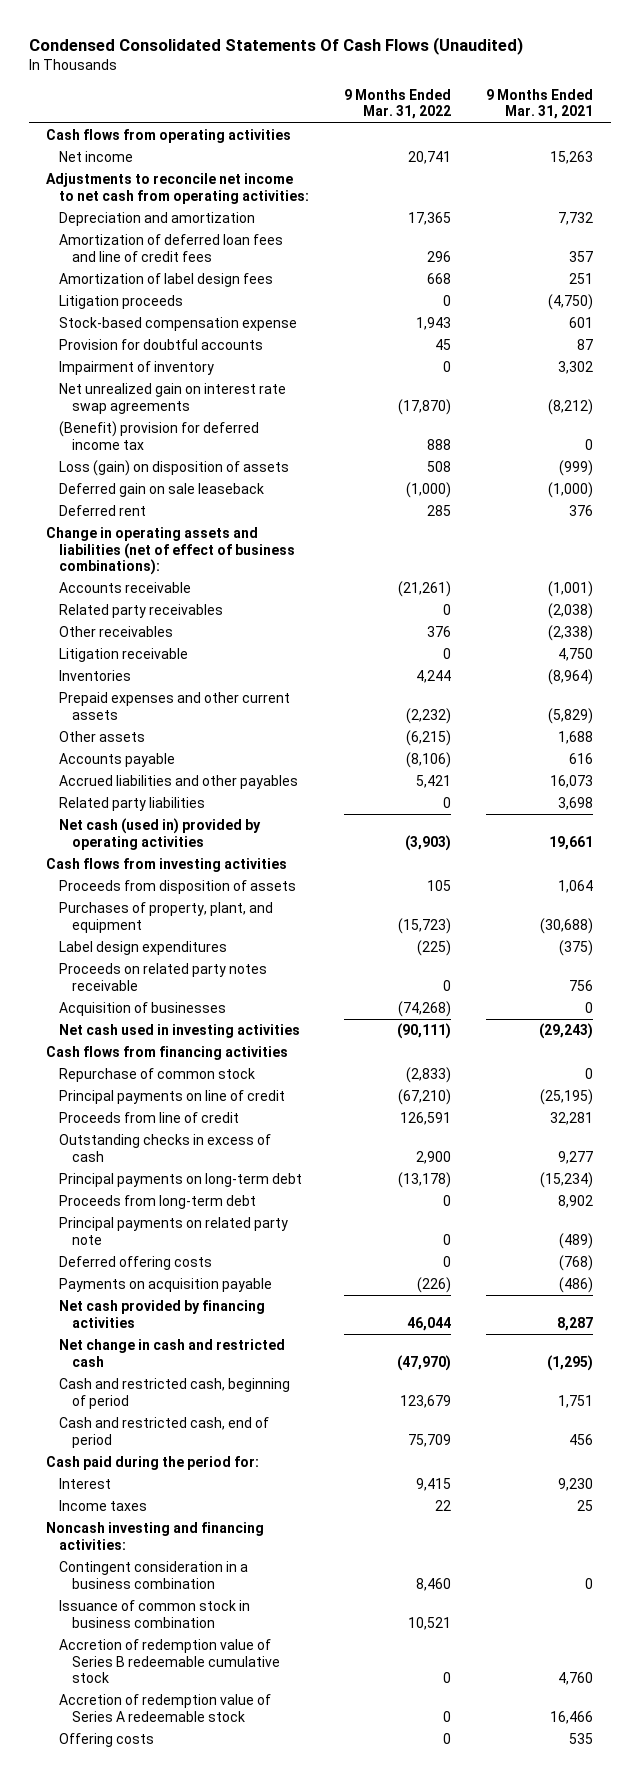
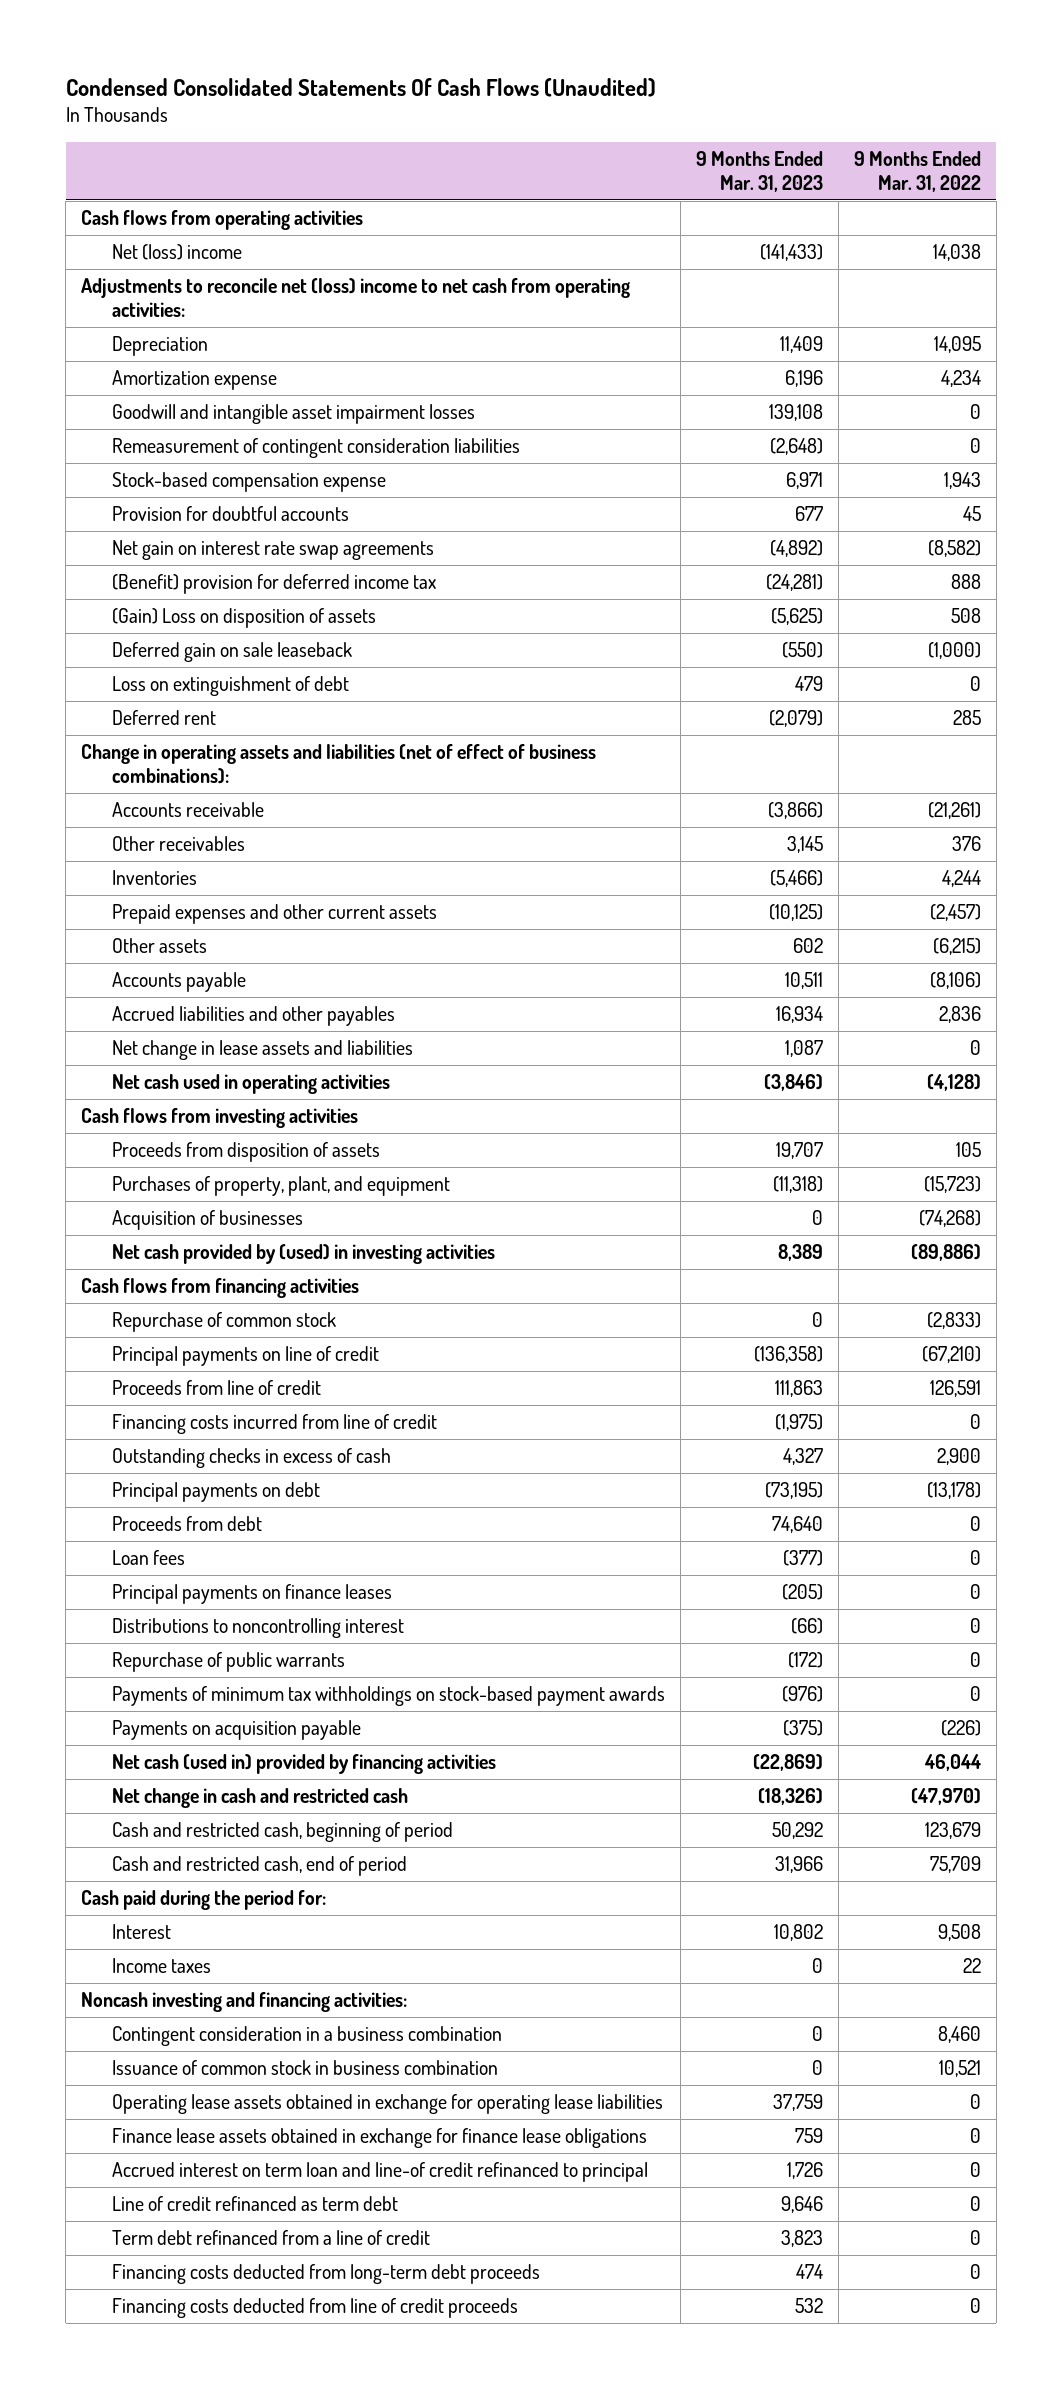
[486,88,594,120] 9 Months Ended Mar. 31, 2021 -> none
none -> [695,151,823,192] 9 Months Ended Mar. 31, 2023
[58,212,255,227] Depreciation and amortization -> none
[58,234,283,262] Amortization of deferred loan fees and line of credit fees -> none
[58,273,273,288] Amortization of label design fees -> none
[58,295,183,310] Litigation proceeds -> none
[58,151,133,163] Net income -> [112,244,243,261] Net (loss) income
[408,151,452,165] 20,741 -> [932,244,981,262] 14,038
[46,173,309,204] Adjustments to reconcile net income to net cash from operating activities: -> [81,278,631,317] Adjustments to reconcile net (loss) income to net cash from operating activities:
none -> [112,336,209,357] Depreciation
none -> [112,370,278,391] Amortization expense
none -> [112,404,476,425] Goodwill and intangible asset impairment losses
none -> [112,438,521,459] Remeasurement of contingent consideration liabilities
[58,361,214,376] Impairment of inventory -> none
[58,383,286,414] Net unrealized gain on interest rate swap agreements -> [112,540,435,561] Net gain on interest rate swap agreements
[398,398,452,415] (17,870) -> [927,540,981,558] (8,582)
[58,460,289,477] Loss (gain) on disposition of assets -> [112,608,377,629] (Gain) Loss on disposition of assets
none -> [112,676,350,697] Loss on extinguishment of debt
[58,604,223,619] Related party receivables -> none
[58,648,188,663] Litigation receivable -> none
[406,707,452,724] (2,232) -> [929,904,981,922] (2,457)
[58,797,205,812] Related party liabilities -> none
[416,775,452,789] 5,421 -> [938,1006,981,1024] 2,836
none -> [112,1040,414,1061] Net change in lease assets and liabilities
[58,818,261,850] Net cash (used in) provided by operating activities -> [112,1074,391,1095] Net cash used in operating activities
[405,834,452,851] (3,903) -> [926,1074,981,1092] (4,128)
[58,941,227,956] Label design expenditures -> none
[58,963,267,991] Proceeds on related party notes receivable -> none
[58,1024,300,1039] Net cash used in investing activities -> [112,1244,496,1265] Net cash provided by (used) in investing activities
[397,1023,452,1040] (90,111) -> [910,1244,981,1262] (89,886)
none -> [112,1414,438,1435] Financing costs incurred from line of credit
[58,1217,288,1245] Principal payments on related party note -> none
[58,1256,212,1271] Deferred offering costs -> none
[58,1173,302,1188] Principal payments on long-term debt -> [112,1482,321,1503] Principal payments on debt
[58,1195,256,1210] Proceeds from long-term debt -> [112,1516,263,1532] Proceeds from debt
none -> [112,1550,186,1566] Loan fees
none -> [112,1584,393,1605] Principal payments on finance leases
none -> [112,1618,405,1639] Distributions to noncontrolling interest
none -> [112,1652,346,1673] Repurchase of public warrants
none -> [112,1686,666,1707] Payments of minimum tax withholdings on stock-based payment awards
[58,1300,265,1328] Net cash provided by financing activities -> [112,1754,497,1775] Net cash (used in) provided by financing activities
[416,1478,452,1492] 9,415 -> [937,1924,981,1942] 9,508
[58,1639,280,1684] Accretion of redemption value of Series B redeemable cumulative stock -> none
[58,1694,271,1722] Accretion of redemption value of Series A redeemable stock -> none
[58,1733,154,1748] Offering costs -> none
none -> [112,2094,664,2115] Operating lease assets obtained in exchange for operating lease liabilities
none -> [112,2128,648,2149] Finance lease assets obtained in exchange for finance lease obligations
none -> [112,2162,649,2183] Accrued interest on term loan and line-of credit refinanced to principal
none -> [112,2196,399,2212] Line of credit refinanced as term debt
none -> [112,2230,431,2246] Term debt refinanced from a line of credit
none -> [112,2264,541,2285] Financing costs deducted from long-term debt proceeds
none -> [112,2298,519,2319] Financing costs deducted from line of credit proceeds

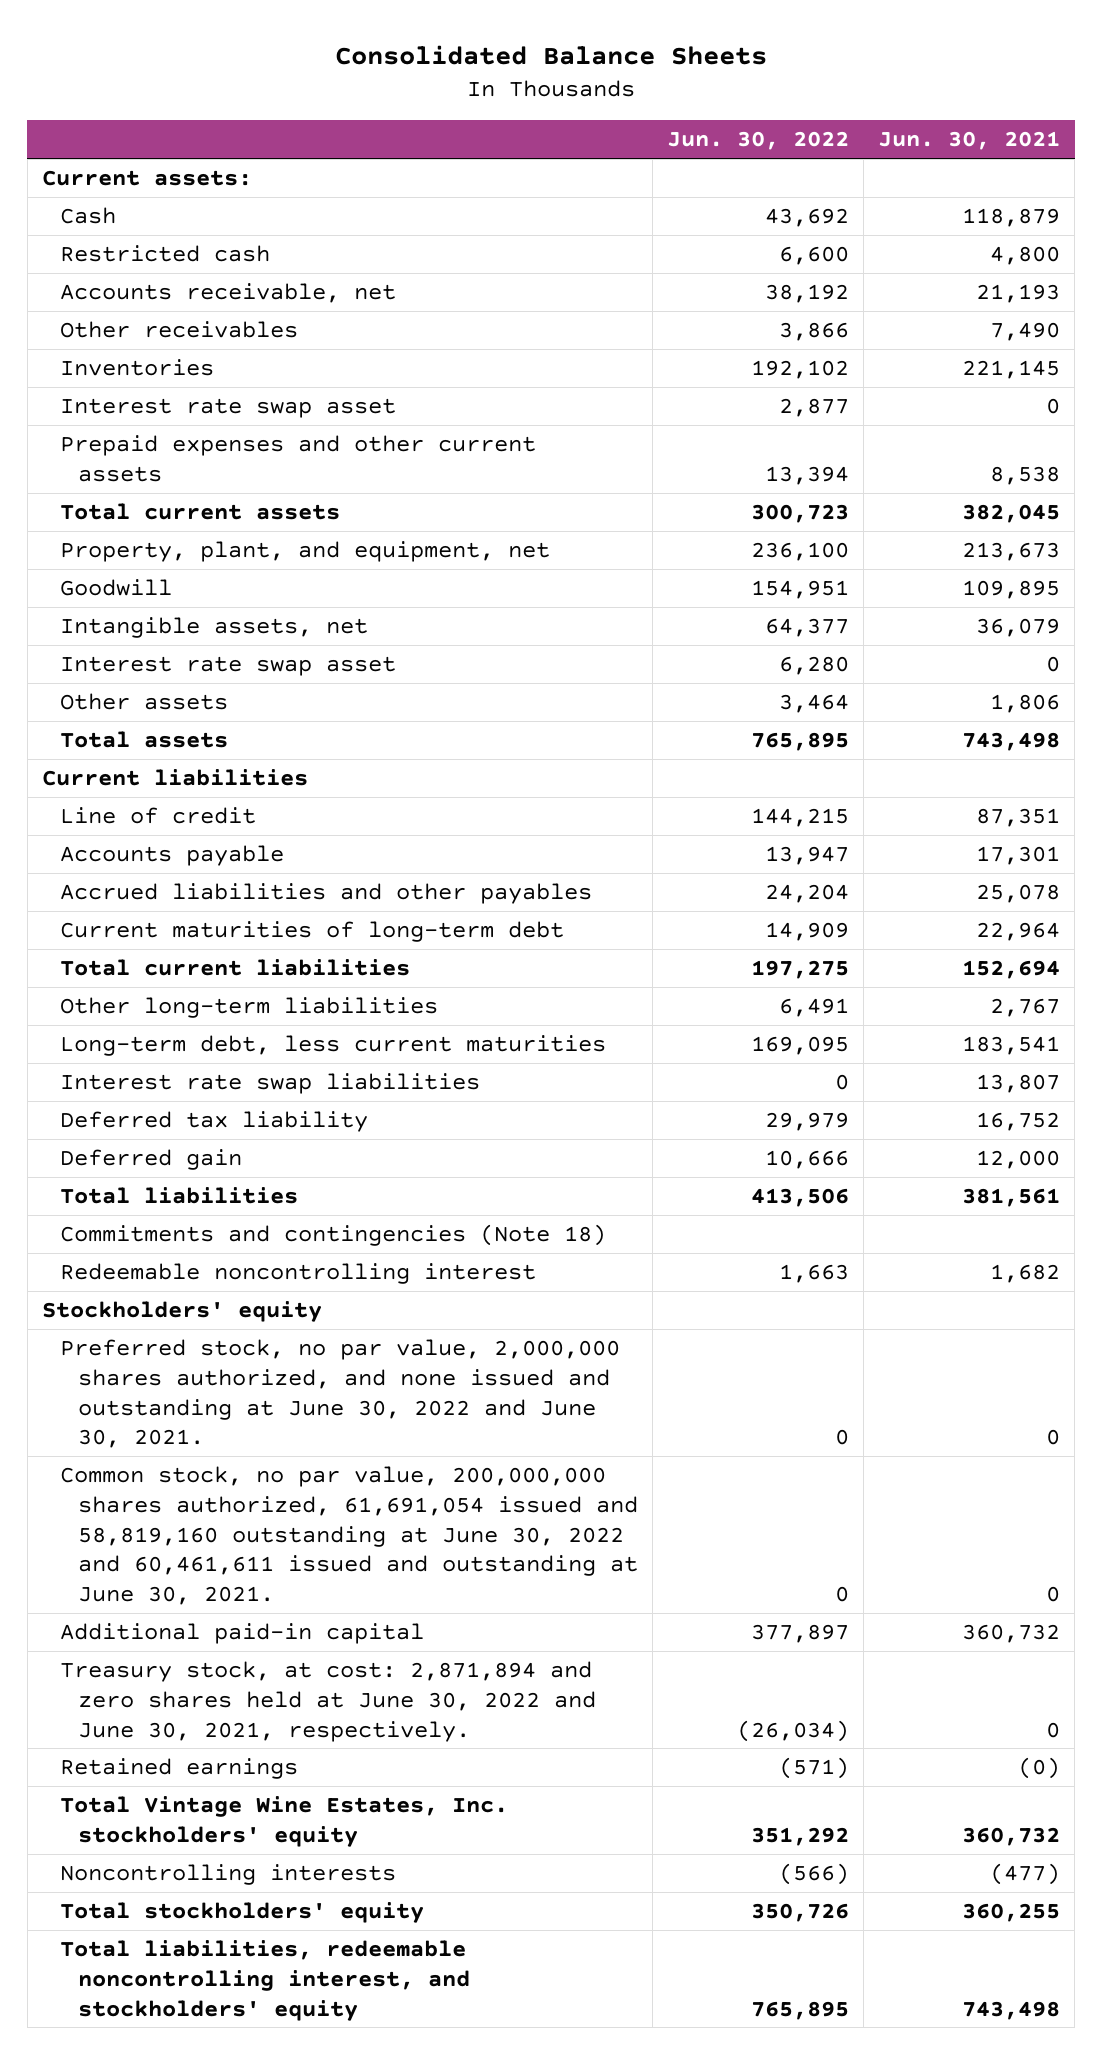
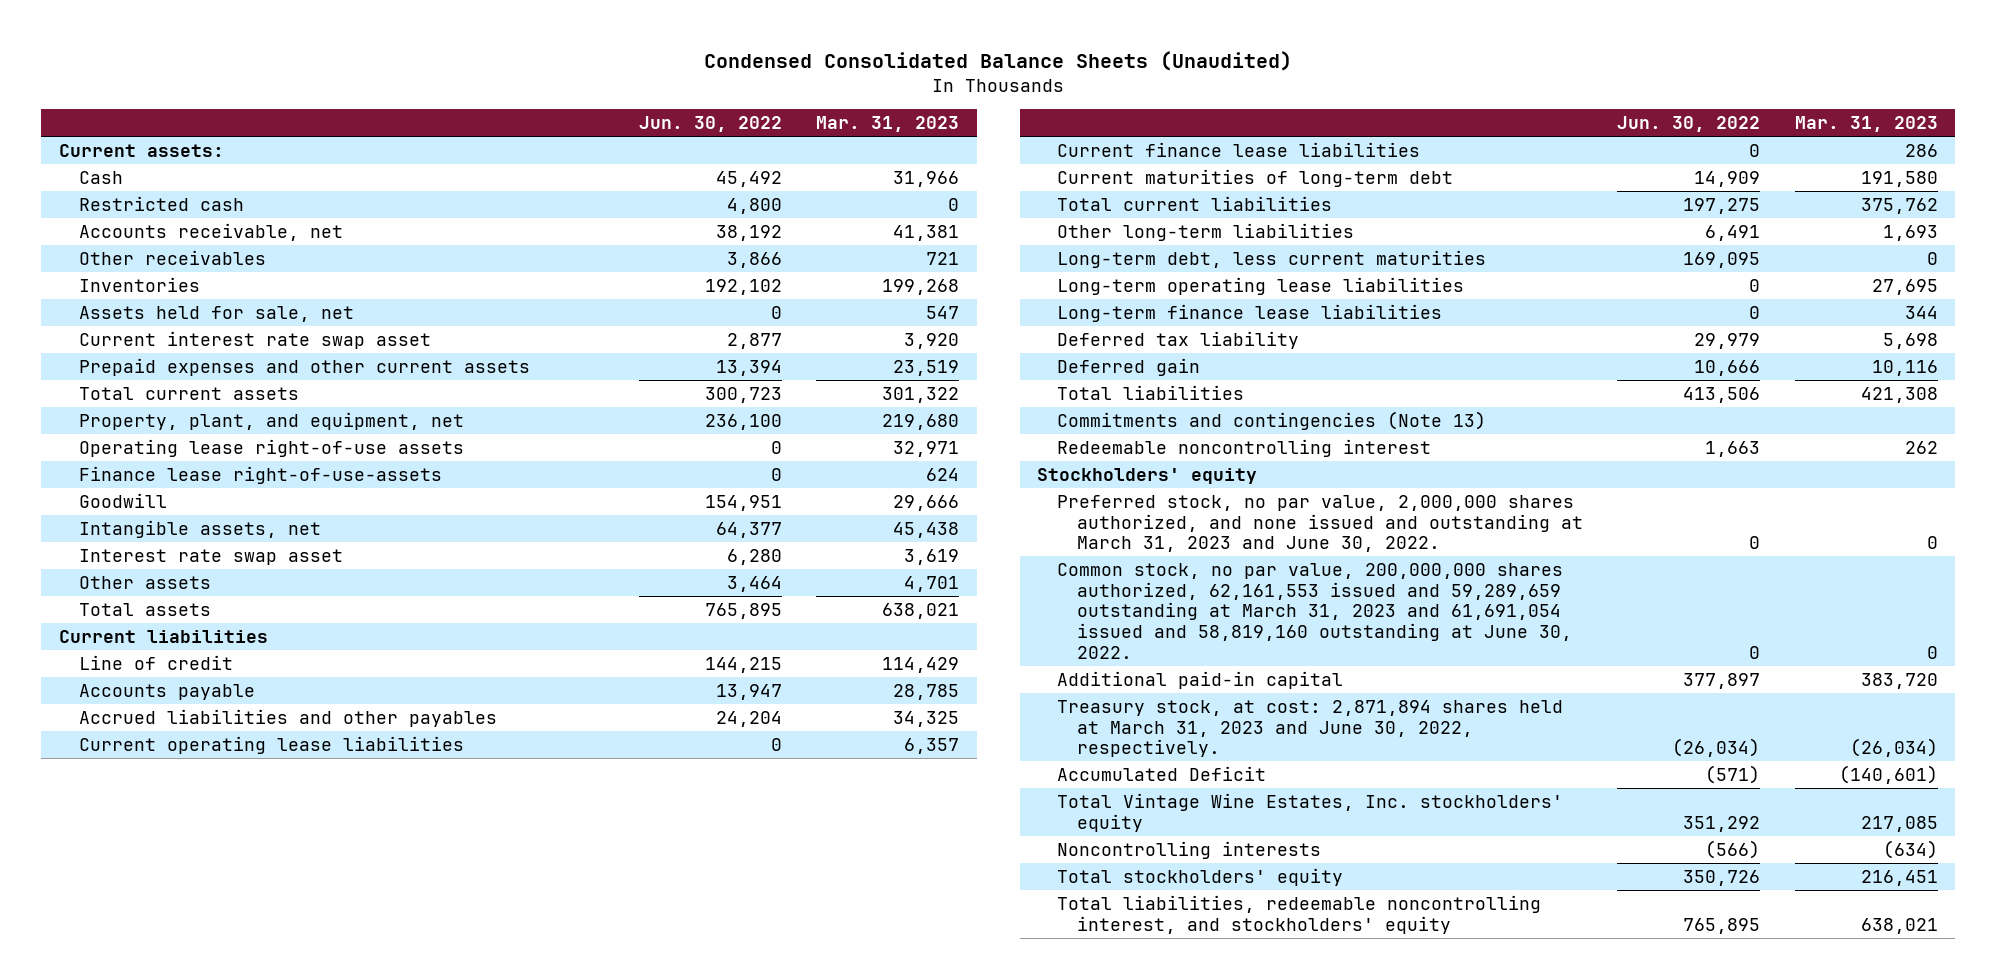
[334,45,767,66] Consolidated Balance Sheets -> [704,51,1293,72] Condensed Consolidated Balance Sheets (Unaudited)
[878,131,1061,151] Jun. 30, 2021 -> none
none -> [816,115,960,132] Mar. 31, 2023
[765,207,850,227] 43,692 -> [715,170,782,187] 45,492
[779,245,850,265] 6,600 -> [726,197,782,214] 4,800
none -> [78,305,354,322] Assets held for sale, net
[59,397,396,418] Interest rate swap asset -> [78,330,431,349] Current interest rate swap asset
none -> [78,438,464,457] Operating lease right-of-use assets
none -> [78,465,442,484] Finance lease right-of-use-assets
none -> [78,735,464,754] Current operating lease liabilities
none -> [1057,141,1421,157] Current finance lease liabilities
[59,1072,480,1094] Interest rate swap liabilities -> none
none -> [1057,276,1465,295] Long-term operating lease liabilities
none -> [1057,303,1443,322] Long-term finance lease liabilities
[59,1223,606,1246] Commitments and contingencies (Note 18) -> [1057,410,1487,430] Commitments and contingencies (Note 13)
[59,1338,620,1449] Preferred stock, no par value, 2,000,000 shares authorized, and none issued and outstanding at June 30, 2022 and June 30, 2021. -> [1057,494,1583,553] Preferred stock, no par value, 2,000,000 shares authorized, and none issued and outstanding at March 31, 2023 and June 30, 2022.
[59,1465,639,1606] Common stock, no par value, 200,000,000 shares authorized, 61,691,054 issued and 58,819,160 outstanding at June 30, 2022 and 60,461,611 issued and outstanding at June 30, 2021. -> [1057,562,1572,659] Common stock, no par value, 200,000,000 shares authorized, 62,161,553 issued and 59,289,659 outstanding at March 31, 2023 and 61,691,054 issued and 58,819,160 outstanding at June 30, 2022.
[59,1660,597,1742] Treasury stock, at cost: 2,871,894 and zero shares held at June 30, 2022 and June 30, 2021, respectively. -> [1057,699,1564,758] Treasury stock, at cost: 2,871,894 shares held at March 31, 2023 and June 30, 2022, respectively.
[59,1757,298,1779] Retained earnings -> [1057,765,1267,781] Accumulated Deficit

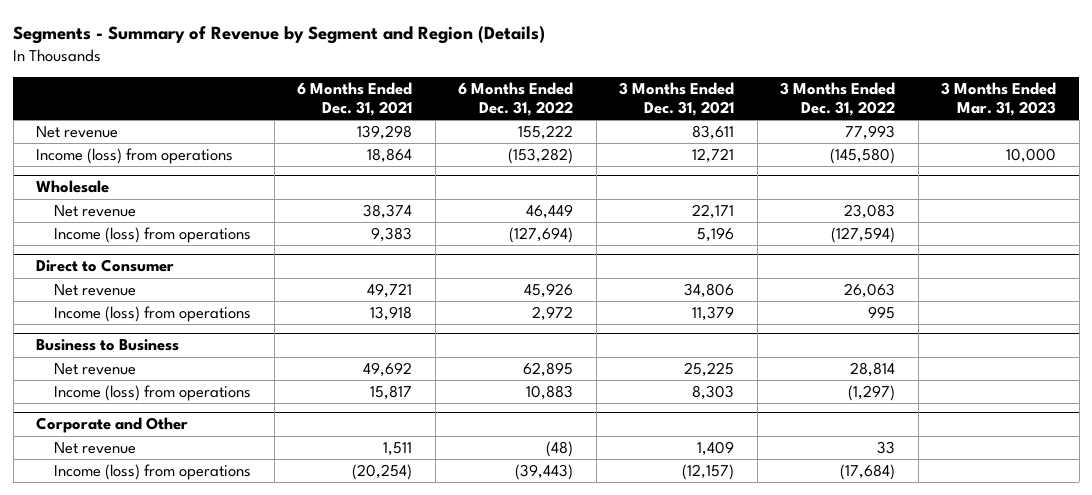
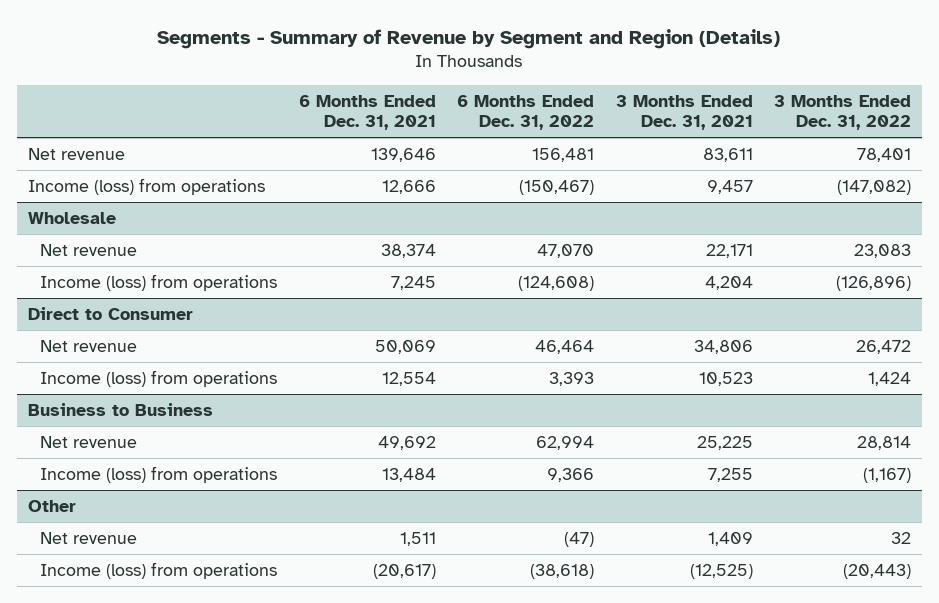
[941,81,1057,116] 3 Months Ended Mar. 31, 2023 -> none
[357,124,413,140] 139,298 -> [370,147,436,162] 139,646
[518,124,574,140] 155,222 -> [532,147,595,162] 156,481
[845,124,896,140] 77,993 -> [856,147,911,162] 78,401
[367,147,413,163] 18,864 -> [381,179,436,194] 12,666
[508,147,574,164] (153,282) -> [519,179,595,195] (150,467)
[692,147,735,163] 12,721 -> [706,179,753,194] 9,457
[830,147,896,164] (145,580) -> [836,179,911,195] (147,082)
[526,203,574,219] 46,449 -> [537,243,595,258] 47,070
[371,226,413,242] 9,383 -> [390,275,436,290] 7,245
[509,226,574,243] (127,694) -> [518,275,595,291] (124,608)
[697,226,735,242] 5,196 -> [704,275,753,290] 4,204
[831,226,896,243] (127,594) -> [835,275,911,291] (126,896)
[367,282,413,298] 49,721 -> [374,339,436,354] 50,069
[524,282,574,298] 45,926 -> [535,339,595,354] 46,464
[844,282,896,298] 26,063 -> [855,339,911,354] 26,472
[370,305,413,321] 13,918 -> [381,371,436,386] 12,554
[532,305,574,321] 2,972 -> [549,371,595,386] 3,393
[692,305,735,321] 11,379 -> [698,371,753,386] 10,523
[868,305,896,319] 995 -> [867,371,911,386] 1,424
[523,361,574,377] 62,895 -> [536,435,595,450] 62,994
[370,384,413,400] 15,817 -> [381,467,436,482] 13,484
[526,384,574,400] 10,883 -> [547,467,595,482] 9,366
[692,384,735,400] 8,303 -> [707,467,753,482] 7,255
[848,384,896,401] (1,297) -> [862,467,911,483] (1,167)
[36,417,189,434] Corporate and Other -> [27,499,76,512] Other
[546,440,574,457] (48) -> [564,531,595,547] (47)
[877,440,896,454] 33 -> [890,531,911,544] 32
[352,463,413,480] (20,254) -> [372,563,436,579] (20,617)
[515,463,574,480] (39,443) -> [530,563,595,579] (38,618)
[682,463,735,480] (12,157) -> [689,563,753,579] (12,525)
[840,463,896,480] (17,684) -> [842,563,911,579] (20,443)

